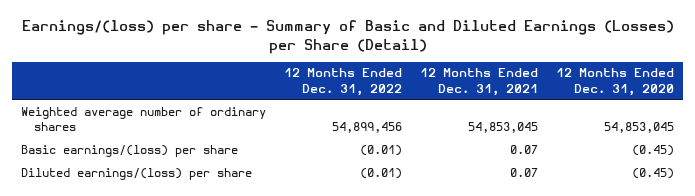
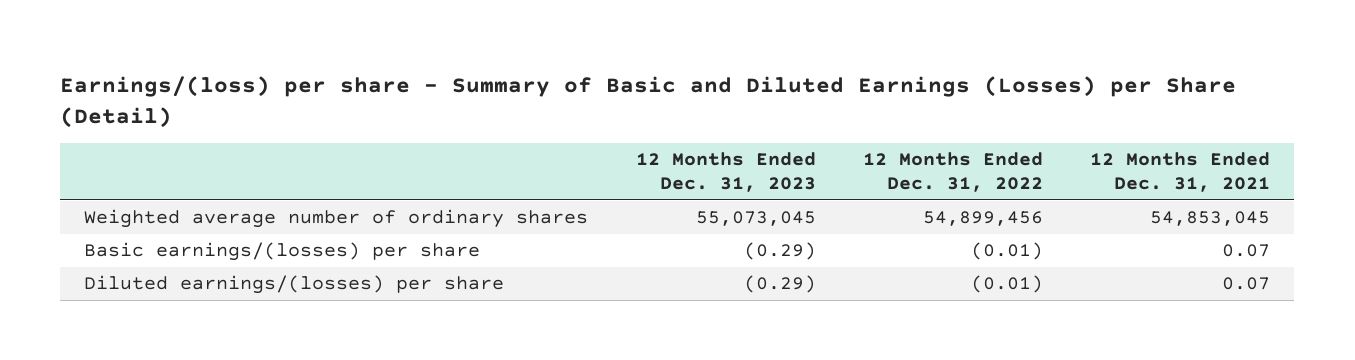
[555,68,674,96] 12 Months Ended Dec. 31, 2020 -> none
none -> [635,152,816,193] 12 Months Ended Dec. 31, 2023
[21,144,239,157] Basic earnings/(loss) per share -> [84,242,481,262] Basic earnings/(losses) per share
[21,167,253,180] Diluted earnings/(loss) per share -> [84,275,505,295] Diluted earnings/(losses) per share

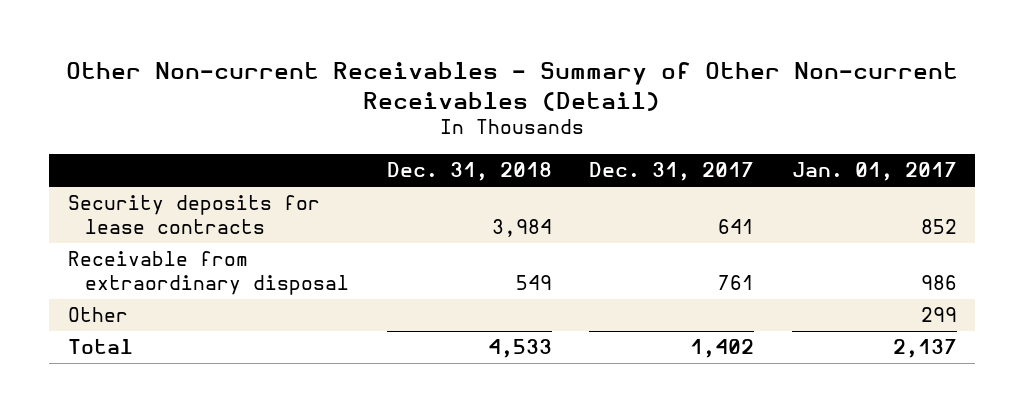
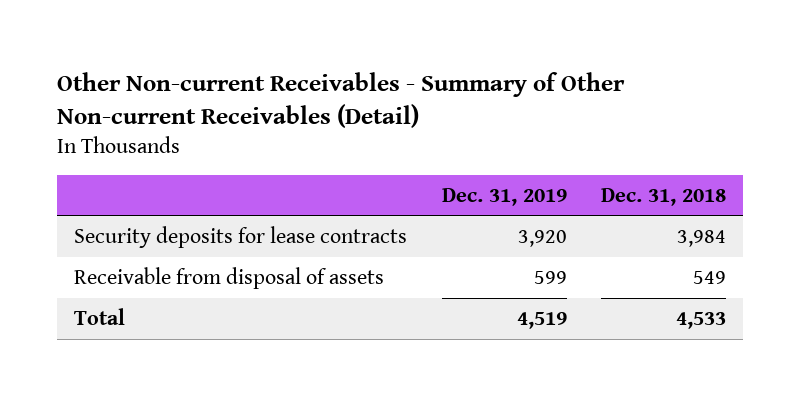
[589,162,755,182] Dec. 31, 2017 -> none
[791,162,957,182] Jan. 01, 2017 -> none
none -> [441,187,567,206] Dec. 31, 2019
[68,307,129,323] Other -> none
[68,251,349,296] Receivable from extraordinary disposal -> [74,267,385,290] Receivable from disposal of assets

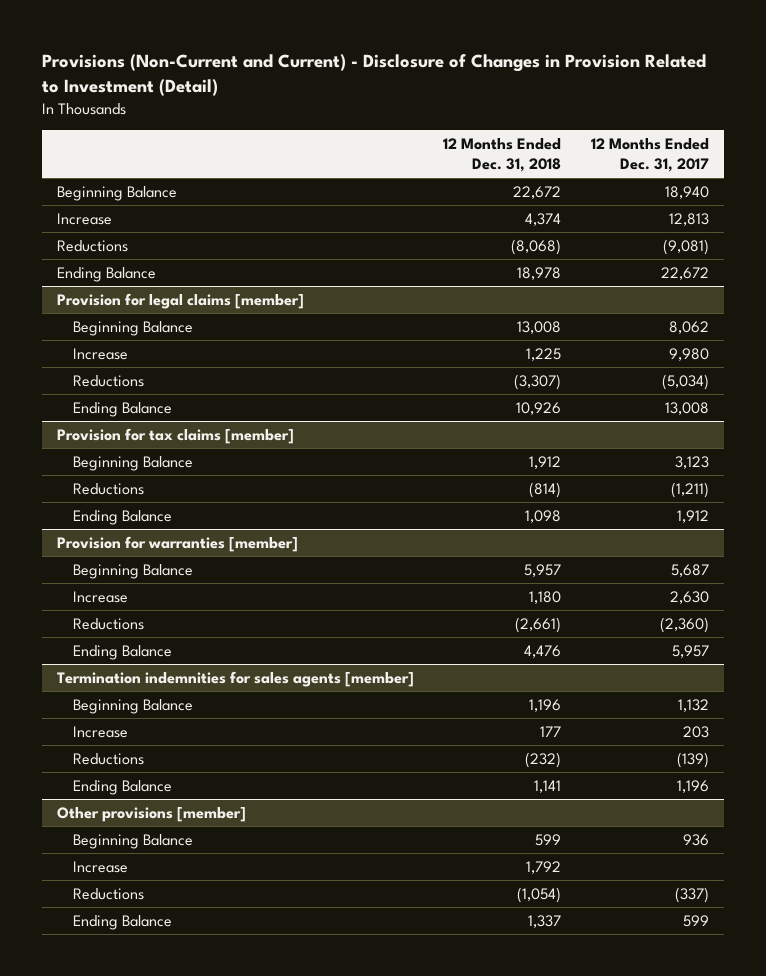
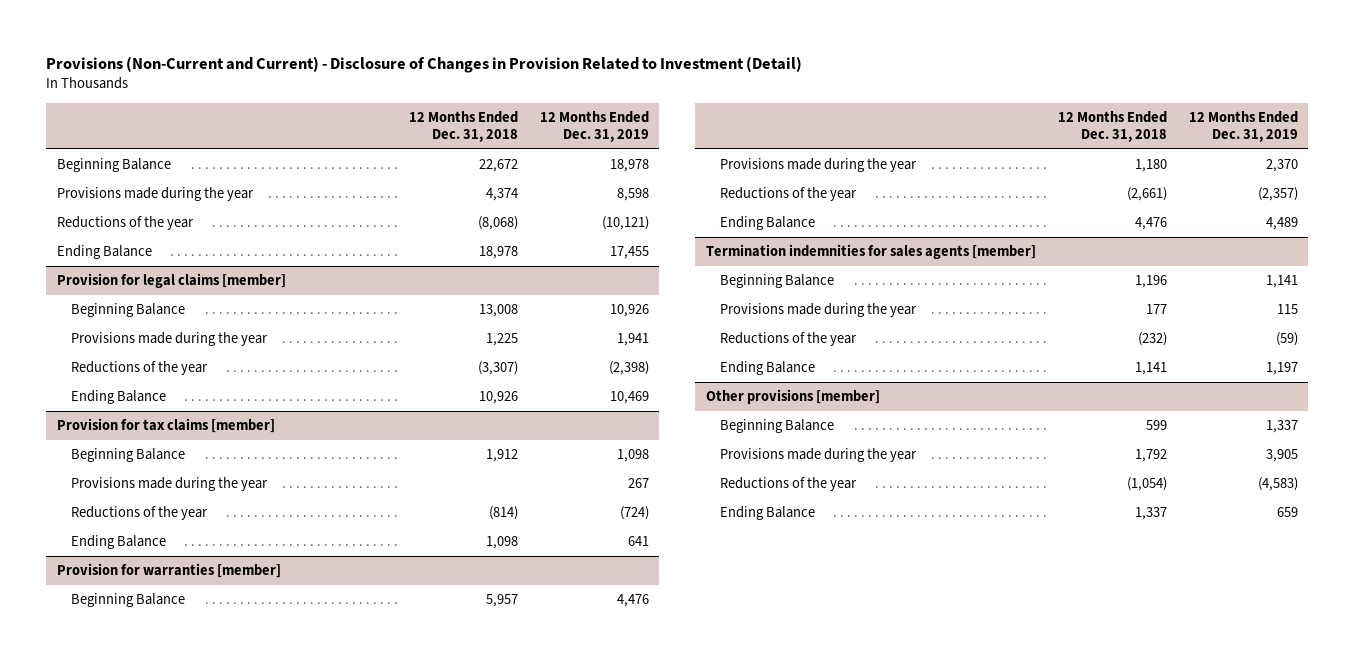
[591,137,710,172] 12 Months Ended Dec. 31, 2017 -> none
none -> [539,110,649,143] 12 Months Ended Dec. 31, 2019
[56,213,112,226] Increase -> [57,187,255,202] Provisions made during the year
[56,240,128,253] Reductions -> [57,216,195,231] Reductions of the year
[73,348,129,361] Increase -> [70,332,268,347] Provisions made during the year
[73,375,145,388] Reductions -> [70,361,208,376] Reductions of the year
none -> [70,477,268,492] Provisions made during the year
[73,483,145,496] Reductions -> [70,506,208,521] Reductions of the year
[73,591,129,604] Increase -> [719,158,917,173] Provisions made during the year
[73,618,145,631] Reductions -> [719,187,857,202] Reductions of the year
[73,726,129,739] Increase -> [719,303,917,318] Provisions made during the year
[73,753,145,766] Reductions -> [719,332,857,347] Reductions of the year
[73,861,129,874] Increase -> [719,448,917,463] Provisions made during the year
[73,888,145,901] Reductions -> [719,477,857,492] Reductions of the year

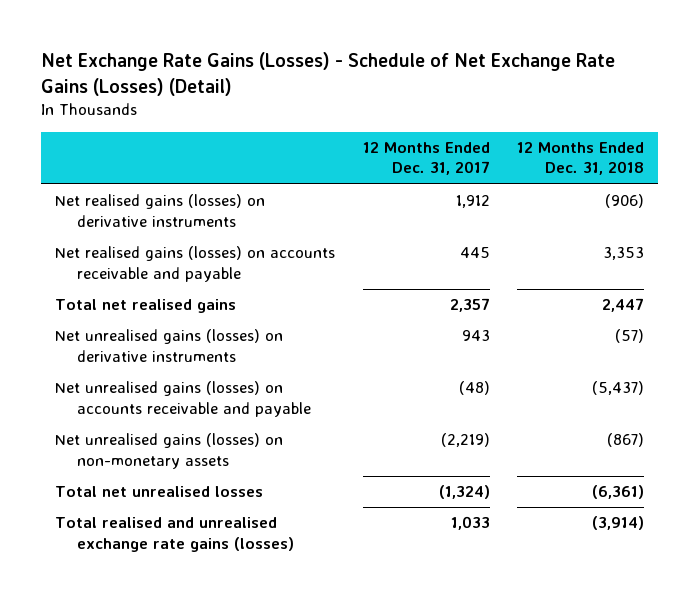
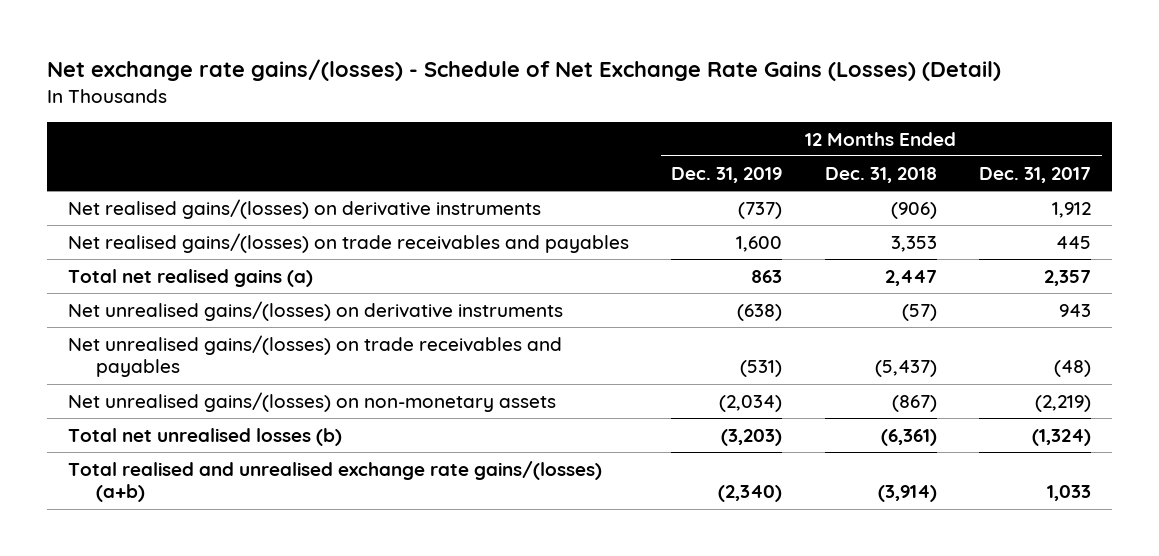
[41,52,616,96] Net Exchange Rate Gains (Losses) - Schedule of Net Exchange Rate Gains (Losses) (Detail) -> [46,58,1001,81] Net exchange rate gains/(losses) - Schedule of Net Exchange Rate Gains (Losses) (Detail)
none -> [671,166,783,183] Dec. 31, 2019
[55,194,266,227] Net realised gains (losses) on derivative instruments -> [68,198,542,219] Net realised gains/(losses) on derivative instruments
[55,246,336,282] Net realised gains (losses) on accounts receivable and payable -> [68,232,630,253] Net realised gains/(losses) on trade receivables and payables
[55,299,237,314] Total net realised gains -> [68,268,314,287] Total net realised gains (a)
[55,329,284,362] Net unrealised gains (losses) on derivative instruments -> [68,300,564,321] Net unrealised gains/(losses) on derivative instruments
[55,381,311,417] Net unrealised gains (losses) on accounts receivable and payable -> [68,334,563,378] Net unrealised gains/(losses) on trade receivables and payables
[55,433,284,469] Net unrealised gains (losses) on non-monetary assets -> [68,391,557,412] Net unrealised gains/(losses) on non-monetary assets
[55,486,264,498] Total net unrealised losses -> [68,427,343,446] Total net unrealised losses (b)
[55,517,294,552] Total realised and unrealised exchange rate gains (losses) -> [68,460,603,503] Total realised and unrealised exchange rate gains/(losses) (a+b)

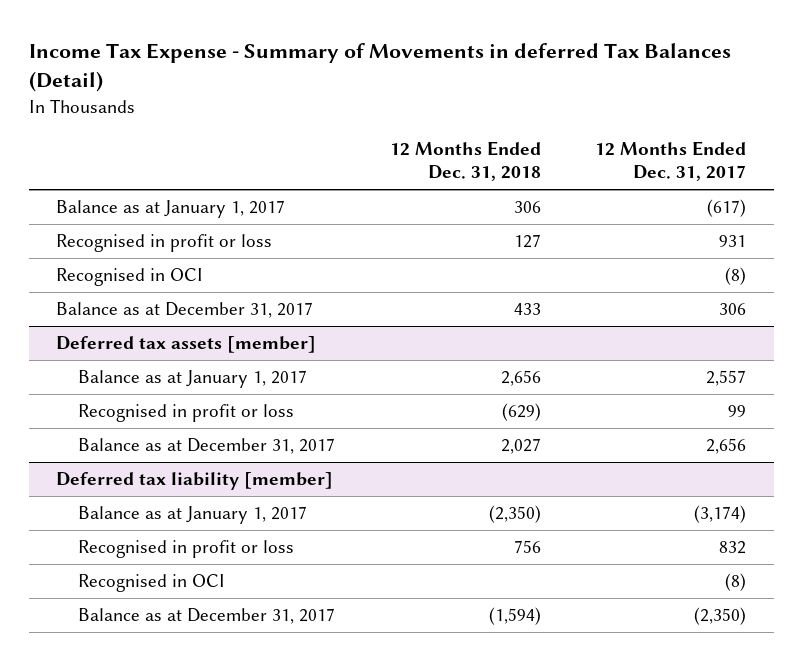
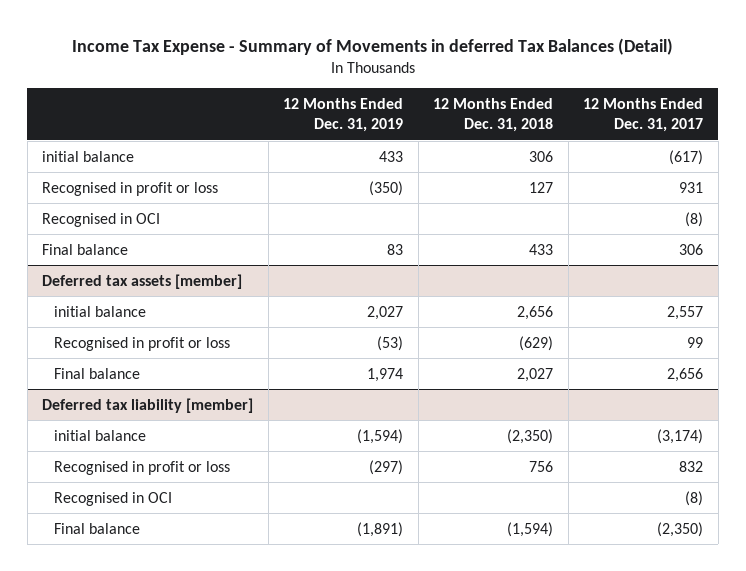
none -> [283,97,404,133] 12 Months Ended Dec. 31, 2019
[56,200,286,219] Balance as at January 1, 2017 -> [42,150,135,162] initial balance
[56,302,314,319] Balance as at December 31, 2017 -> [42,243,129,255] Final balance
[78,370,308,389] Balance as at January 1, 2017 -> [53,305,146,317] initial balance
[78,438,336,455] Balance as at December 31, 2017 -> [53,367,140,379] Final balance
[78,506,308,525] Balance as at January 1, 2017 -> [53,429,146,441] initial balance
[78,608,336,625] Balance as at December 31, 2017 -> [53,522,140,534] Final balance

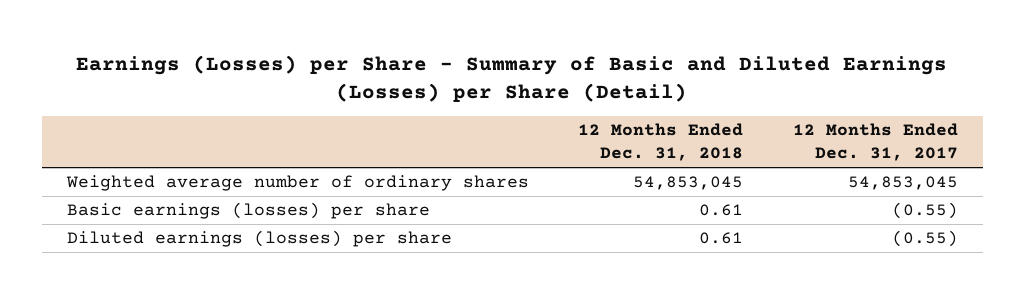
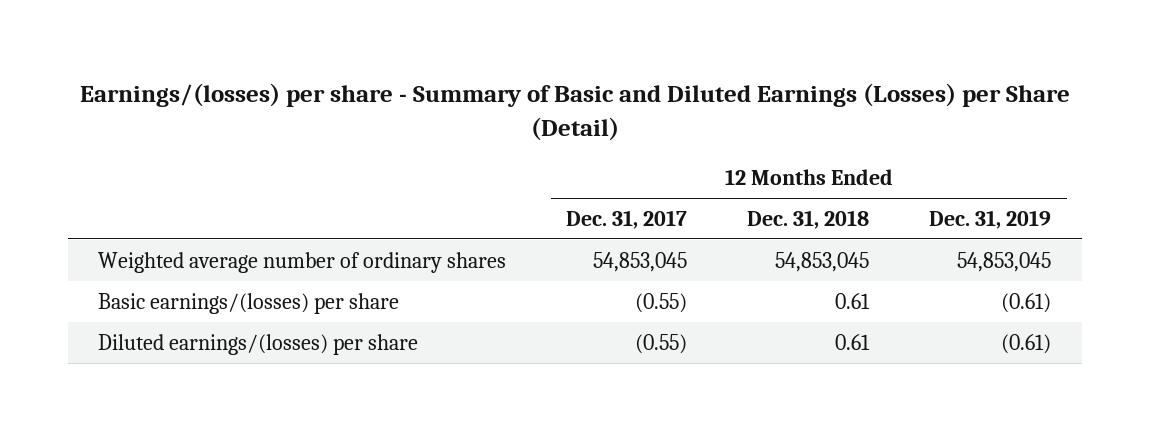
[76,54,948,102] Earnings (Losses) per Share - Summary of Basic and Diluted Earnings (Losses) per Share (Detail) -> [79,82,1070,141] Earnings/(losses) per share - Summary of Basic and Diluted Earnings (Losses) per Share (Detail)
none -> [929,209,1052,229] Dec. 31, 2019
[66,202,430,220] Basic earnings (losses) per share -> [97,292,399,314] Basic earnings/(losses) per share
[66,230,452,248] Diluted earnings (losses) per share -> [97,333,418,355] Diluted earnings/(losses) per share

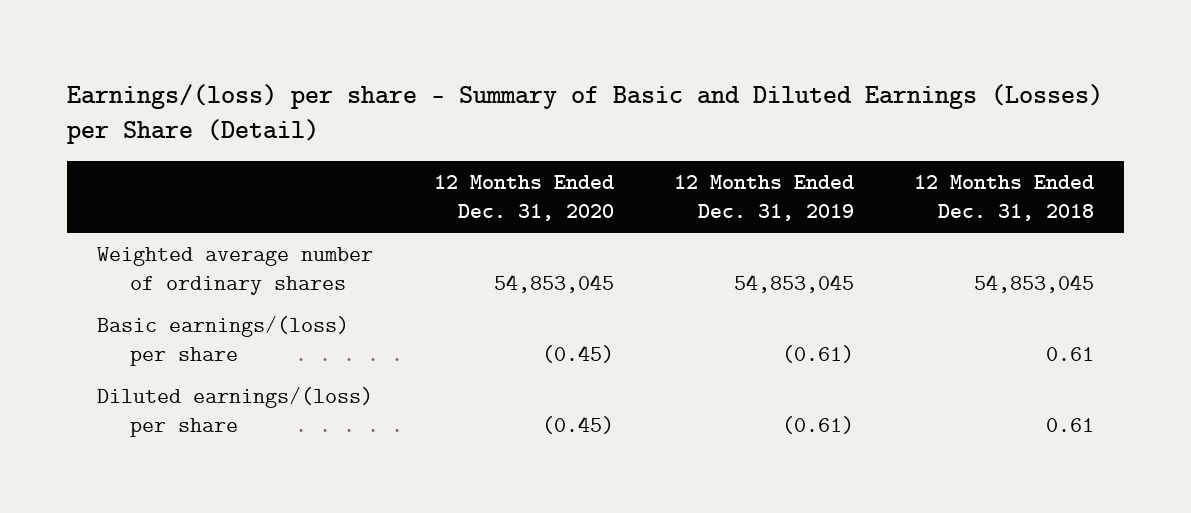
[79,82,1070,141] Earnings/(losses) per share - Summary of Basic and Diluted Earnings (Losses) per Share (Detail) -> [67,83,1104,145] Earnings/(loss) per share - Summary of Basic and Diluted Earnings (Losses) per Share (Detail)
[565,209,687,229] Dec. 31, 2017 -> none
none -> [433,175,614,222] 12 Months Ended Dec. 31, 2020
[97,292,399,314] Basic earnings/(losses) per share -> [97,316,350,366] Basic earnings/(loss) per share
[97,333,418,355] Diluted earnings/(losses) per share -> [97,387,374,437] Diluted earnings/(loss) per share

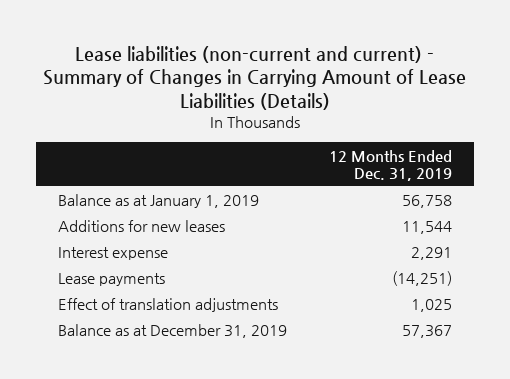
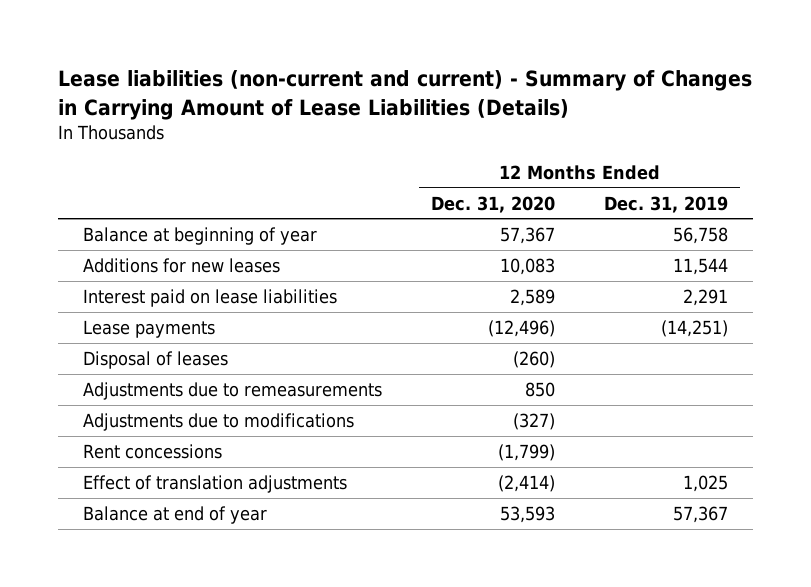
none -> [430,195,555,213] Dec. 31, 2020
[57,194,259,209] Balance as at January 1, 2019 -> [82,226,317,245] Balance at beginning of year
[57,247,168,261] Interest expense -> [82,288,337,307] Interest paid on lease liabilities
none -> [82,350,228,369] Disposal of leases
none -> [82,381,382,400] Adjustments due to remeasurements
none -> [82,412,354,431] Adjustments due to modifications
none -> [82,443,222,459] Rent concessions
[57,324,287,339] Balance as at December 31, 2019 -> [82,505,267,524] Balance at end of year

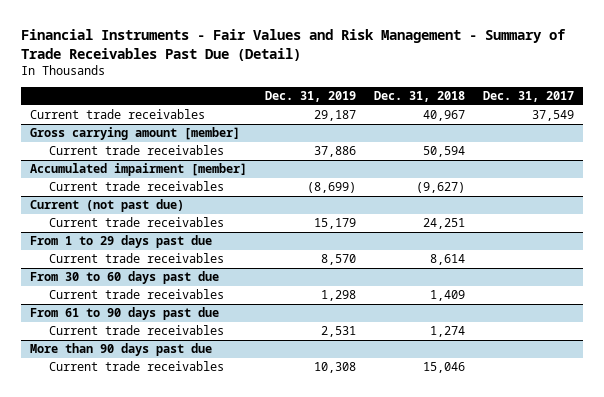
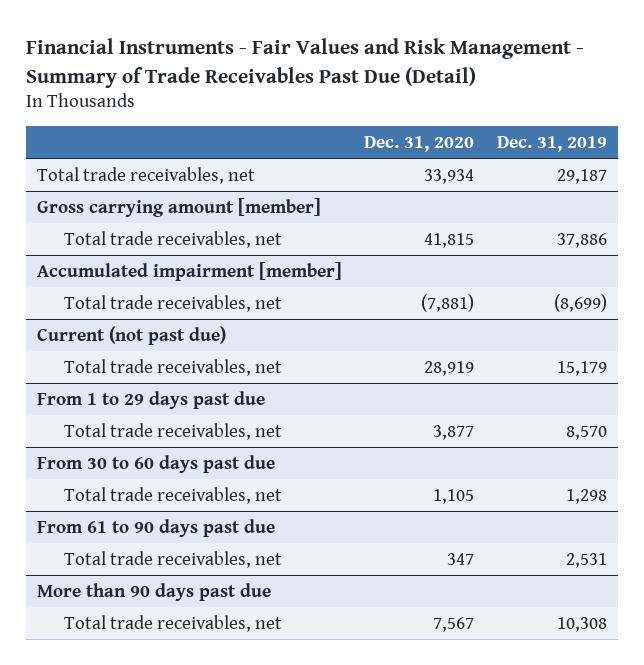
[374,91,466,103] Dec. 31, 2018 -> none
[483,91,575,103] Dec. 31, 2017 -> none
none -> [364,135,475,152] Dec. 31, 2020
[30,109,206,120] Current trade receivables -> [37,166,256,184] Total trade receivables, net
[48,145,224,156] Current trade receivables -> [63,230,282,248] Total trade receivables, net
[48,181,224,192] Current trade receivables -> [63,294,282,312] Total trade receivables, net
[48,217,224,228] Current trade receivables -> [63,358,282,376] Total trade receivables, net
[48,253,224,264] Current trade receivables -> [63,422,282,440] Total trade receivables, net
[48,289,224,300] Current trade receivables -> [63,486,282,504] Total trade receivables, net
[48,325,224,336] Current trade receivables -> [63,550,282,568] Total trade receivables, net
[48,361,224,372] Current trade receivables -> [63,614,282,632] Total trade receivables, net

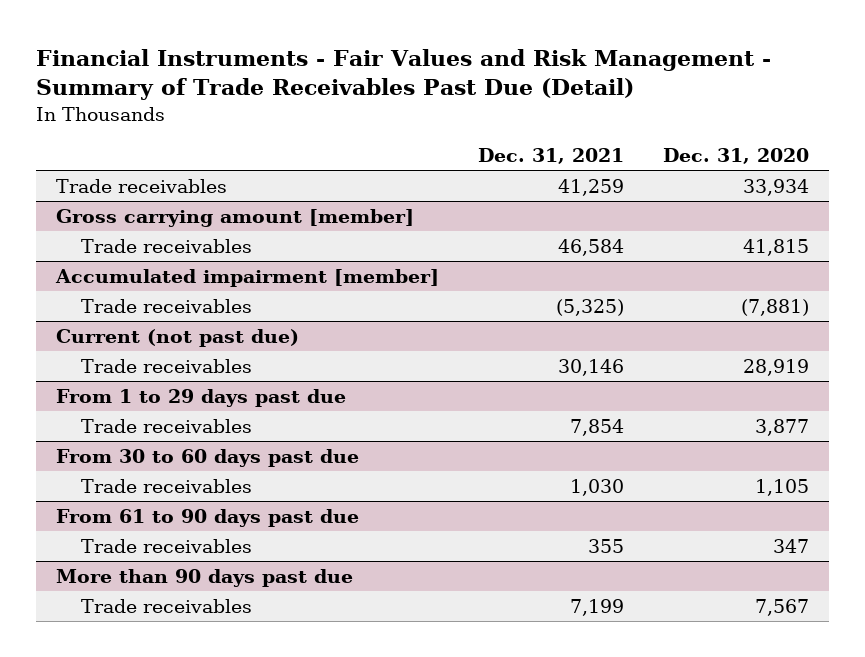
[496,135,607,152] Dec. 31, 2019 -> none
none -> [477,148,624,165] Dec. 31, 2021
[37,166,256,184] Total trade receivables, net -> [55,178,227,193] Trade receivables
[63,230,282,248] Total trade receivables, net -> [80,238,252,253] Trade receivables
[63,294,282,312] Total trade receivables, net -> [80,298,252,313] Trade receivables
[63,358,282,376] Total trade receivables, net -> [80,358,252,373] Trade receivables
[63,422,282,440] Total trade receivables, net -> [80,418,252,433] Trade receivables
[63,486,282,504] Total trade receivables, net -> [80,478,252,493] Trade receivables
[63,550,282,568] Total trade receivables, net -> [80,538,252,553] Trade receivables
[63,614,282,632] Total trade receivables, net -> [80,598,252,613] Trade receivables

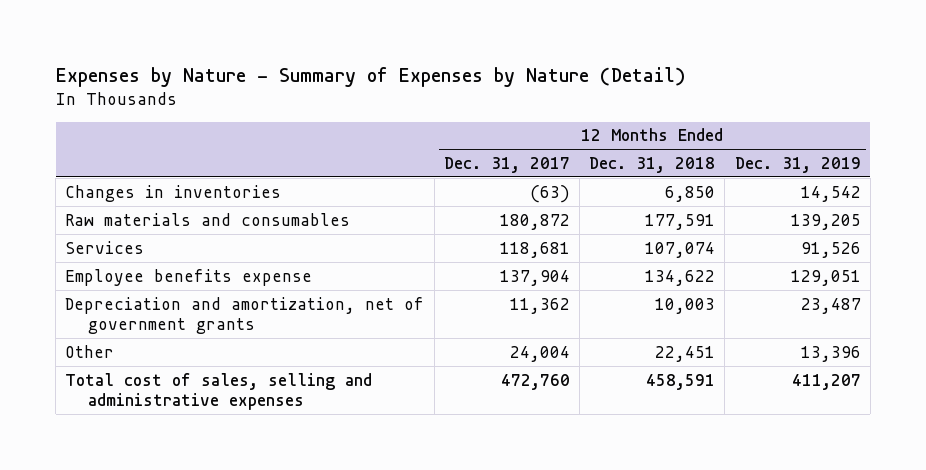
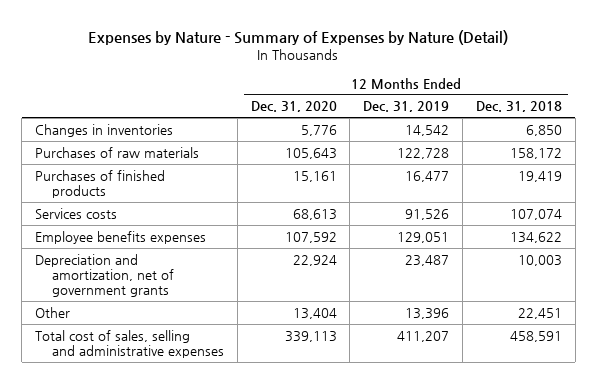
[443,156,570,173] Dec. 31, 2017 -> none
none -> [250,101,337,113] Dec. 31, 2020
[65,212,351,226] Raw materials and consumables -> none
none -> [35,146,200,158] Purchases of raw materials
none -> [35,169,166,199] Purchases of finished products
[65,240,145,254] Services -> [35,207,118,219] Services costs
[65,268,313,286] Employee benefits expense -> [35,230,207,244] Employee benefits expenses

